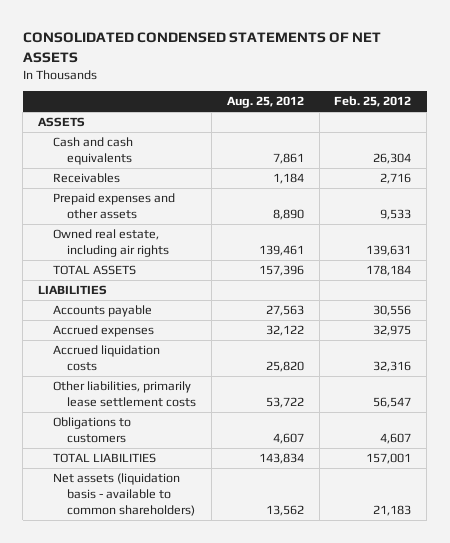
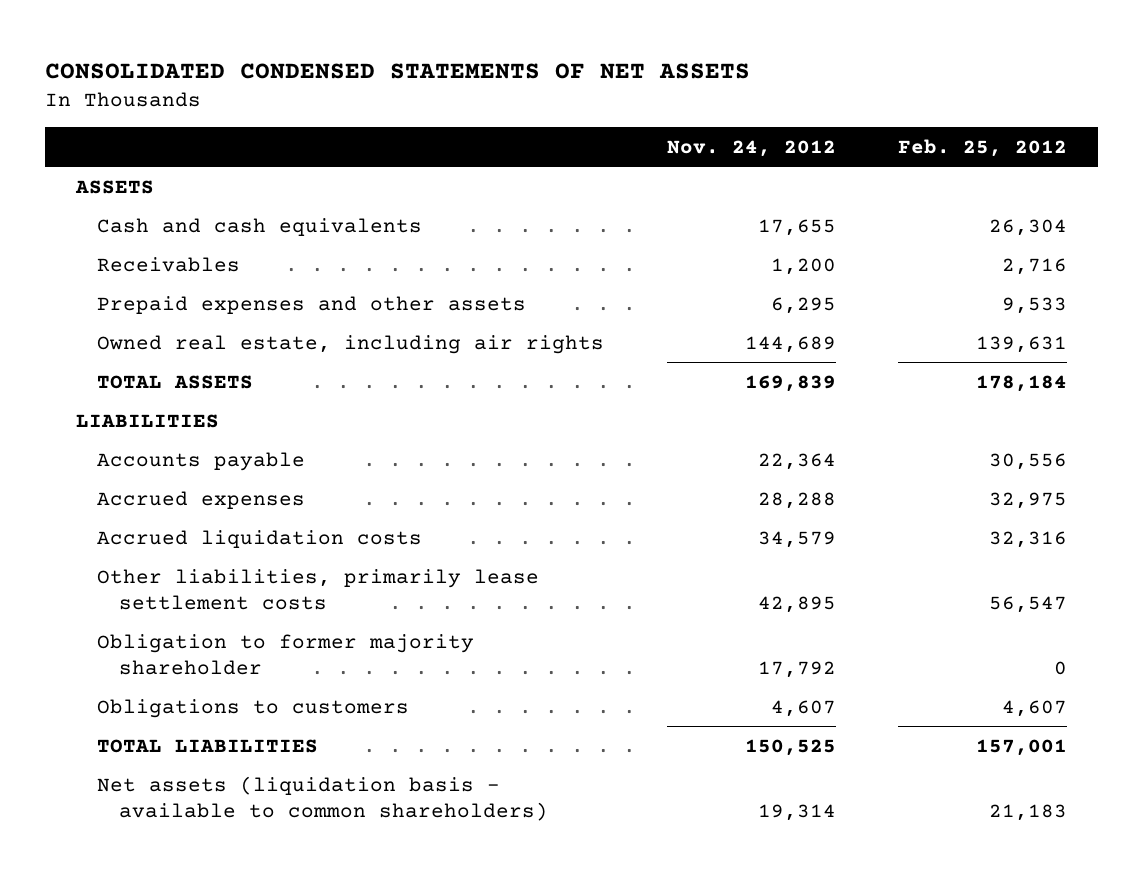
[226,96,304,109] Aug. 25, 2012 -> none
none -> [666,139,836,157] Nov. 24, 2012
none -> [97,633,475,675] Obligation to former majority shareholder

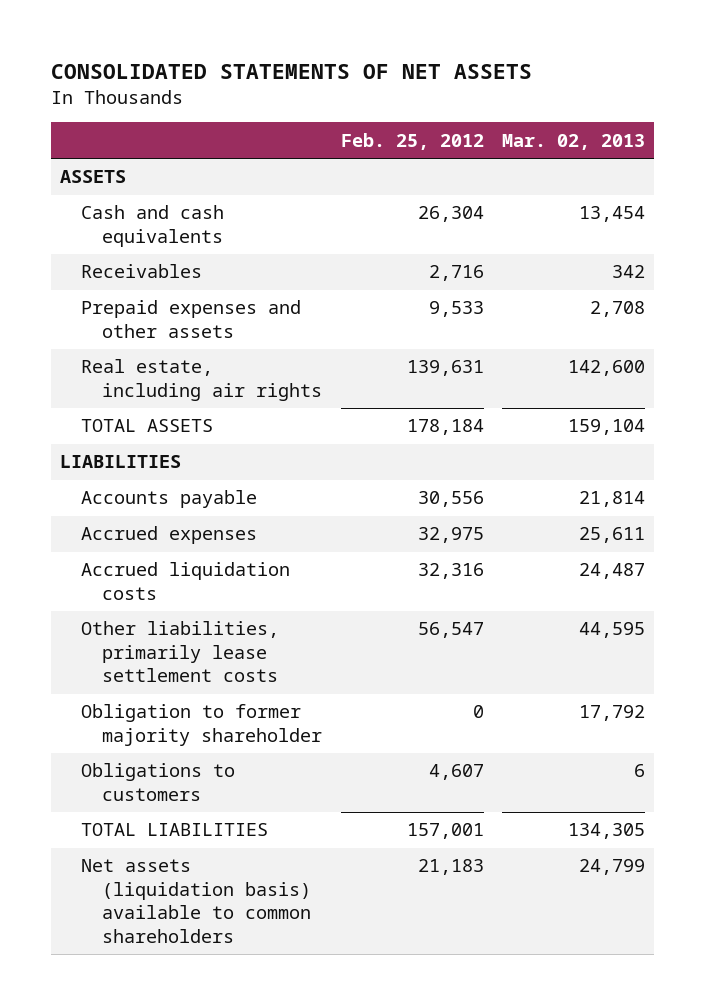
[44,62,750,79] CONSOLIDATED CONDENSED STATEMENTS OF NET ASSETS -> [51,64,533,80] CONSOLIDATED STATEMENTS OF NET ASSETS
[666,139,836,157] Nov. 24, 2012 -> none
none -> [502,133,646,150] Mar. 02, 2013
[97,334,605,354] Owned real estate, including air rights -> [81,359,323,401] Real estate, including air rights
[97,775,548,821] Net assets (liquidation basis - available to common shareholders) -> [81,859,312,943] Net assets (liquidation basis) available to common shareholders

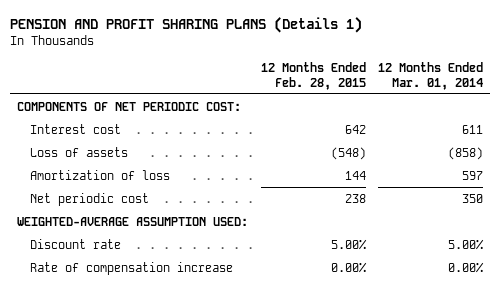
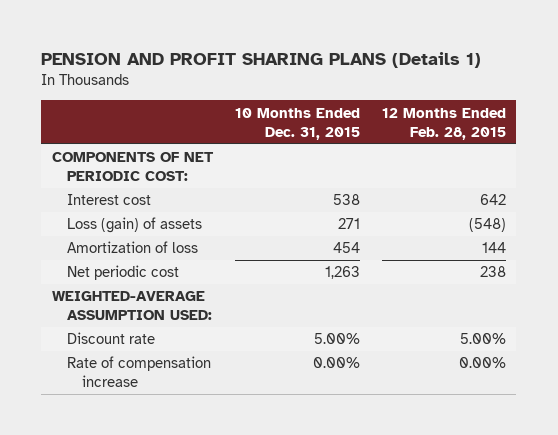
[378,62,484,90] 12 Months Ended Mar. 01, 2014 -> none
none -> [234,107,360,140] 10 Months Ended Dec. 31, 2015
[29,146,128,157] Loss of assets -> [67,217,203,234] Loss (gain) of assets

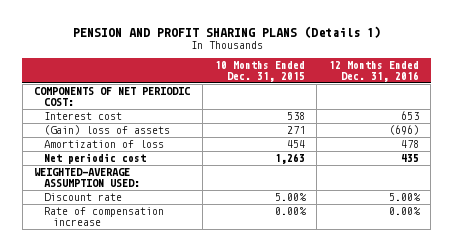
[381,107,506,140] 12 Months Ended Feb. 28, 2015 -> none
none -> [328,61,419,82] 12 Months Ended Dec. 31, 2016
[67,217,203,234] Loss (gain) of assets -> [43,125,170,136] (Gain) loss of assets

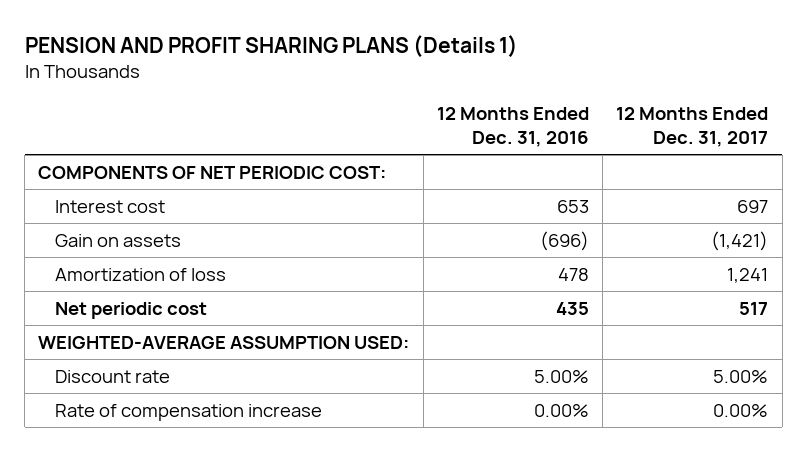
[214,61,305,82] 10 Months Ended Dec. 31, 2015 -> none
none -> [616,106,769,147] 12 Months Ended Dec. 31, 2017
[43,125,170,136] (Gain) loss of assets -> [54,233,181,247] Gain on assets

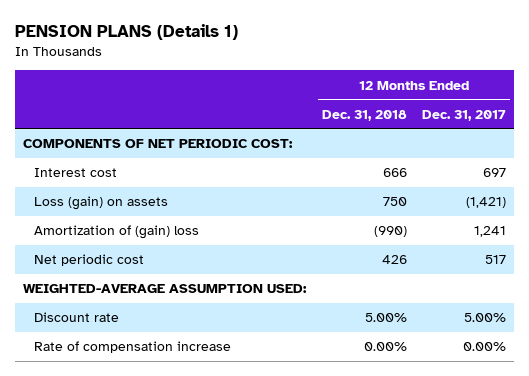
[24,35,518,58] PENSION AND PROFIT SHARING PLANS (Details 1) -> [15,24,239,41] PENSION PLANS (Details 1)
[436,106,589,147] 12 Months Ended Dec. 31, 2016 -> none
none -> [321,109,407,121] Dec. 31, 2018
[54,233,181,247] Gain on assets -> [33,196,168,211] Loss (gain) on assets
[54,267,226,281] Amortization of loss -> [33,225,199,240] Amortization of (gain) loss

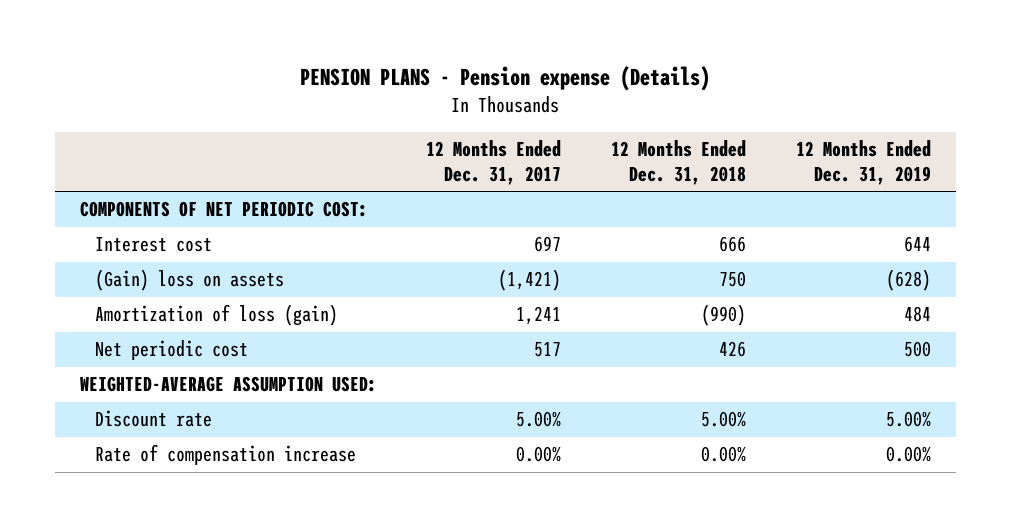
[15,24,239,41] PENSION PLANS (Details 1) -> [300,66,711,92] PENSION PLANS - Pension expense (Details)
none -> [796,140,932,185] 12 Months Ended Dec. 31, 2019
[33,196,168,211] Loss (gain) on assets -> [95,269,285,292] (Gain) loss on assets
[33,225,199,240] Amortization of (gain) loss -> [95,304,339,327] Amortization of loss (gain)

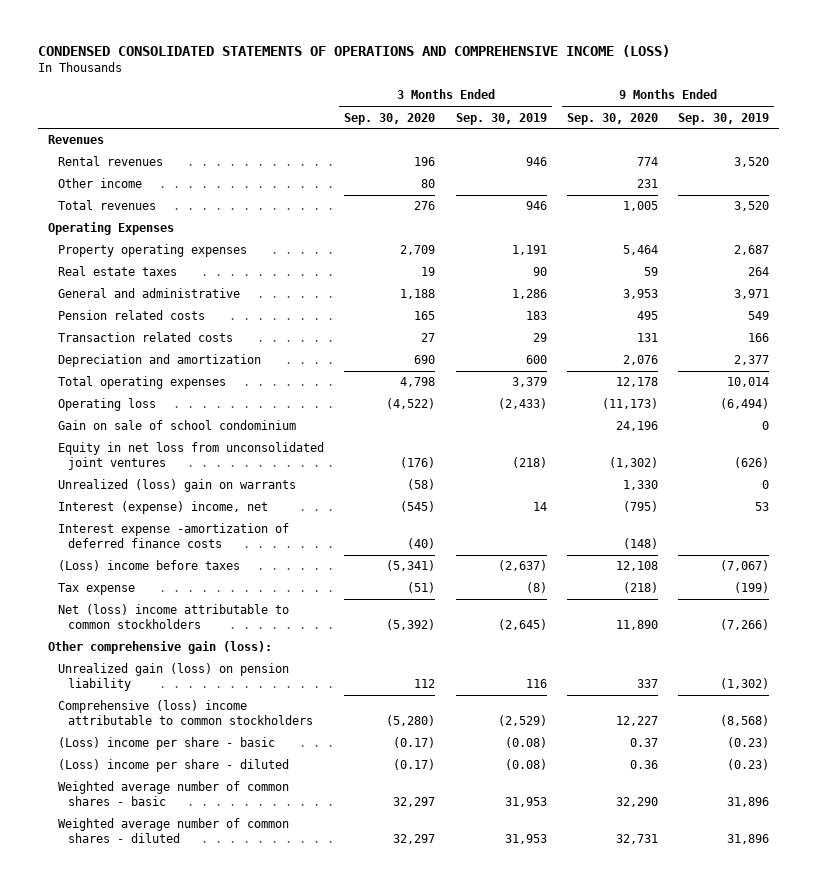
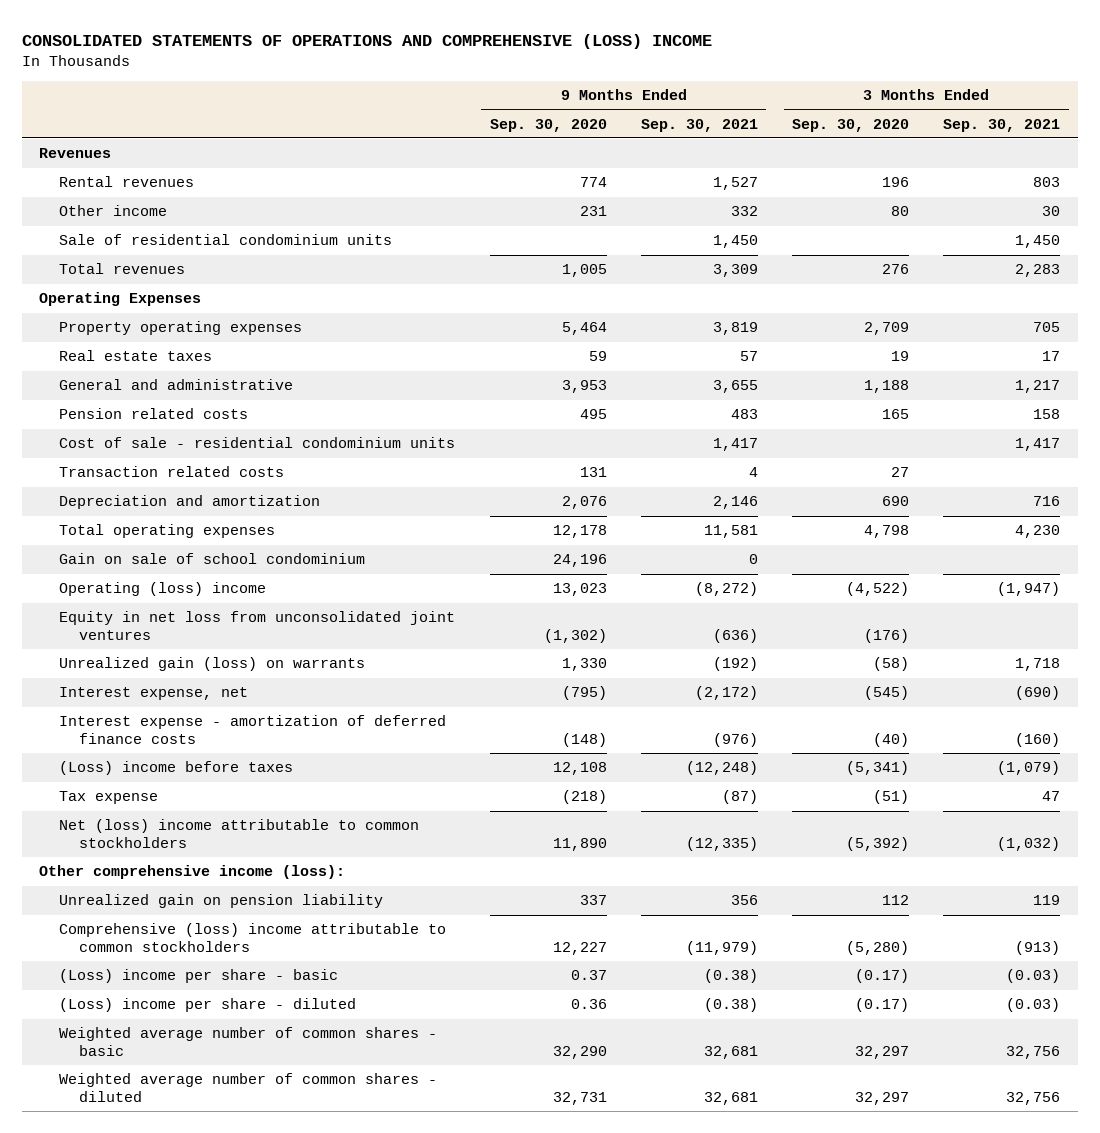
[38,45,671,58] CONDENSED CONSOLIDATED STATEMENTS OF OPERATIONS AND COMPREHENSIVE INCOME (LOSS) -> [22,33,713,49] CONSOLIDATED STATEMENTS OF OPERATIONS AND COMPREHENSIVE (LOSS) INCOME
[455,112,547,125] Sep. 30, 2019 -> none
[677,112,769,125] Sep. 30, 2019 -> none
none -> [640,118,758,132] Sep. 30, 2021
none -> [943,118,1061,132] Sep. 30, 2021
none -> [59,234,393,246] Sale of residential condominium units
none -> [59,437,456,449] Cost of sale - residential condominium units
[58,398,157,412] Operating loss -> none
none -> [59,582,267,597] Operating (loss) income
[58,479,297,493] Unrealized (loss) gain on warrants -> [59,657,366,672] Unrealized gain (loss) on warrants
[58,501,269,515] Interest (expense) income, net -> [59,687,249,701] Interest expense, net
[58,523,290,549] Interest expense -amortization of deferred finance costs -> [59,715,447,744] Interest expense - amortization of deferred finance costs
[48,641,273,655] Other comprehensive gain (loss): -> [39,865,346,880] Other comprehensive income (loss):
[58,663,290,692] Unrealized gain (loss) on pension liability -> [59,894,384,909] Unrealized gain on pension liability

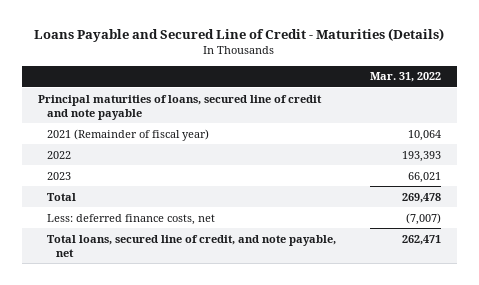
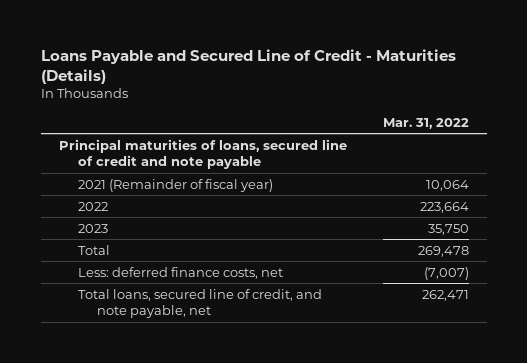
[401,150,441,162] 193,393 -> [419,201,469,213] 223,664
[407,171,441,183] 66,021 -> [427,223,469,235] 35,750

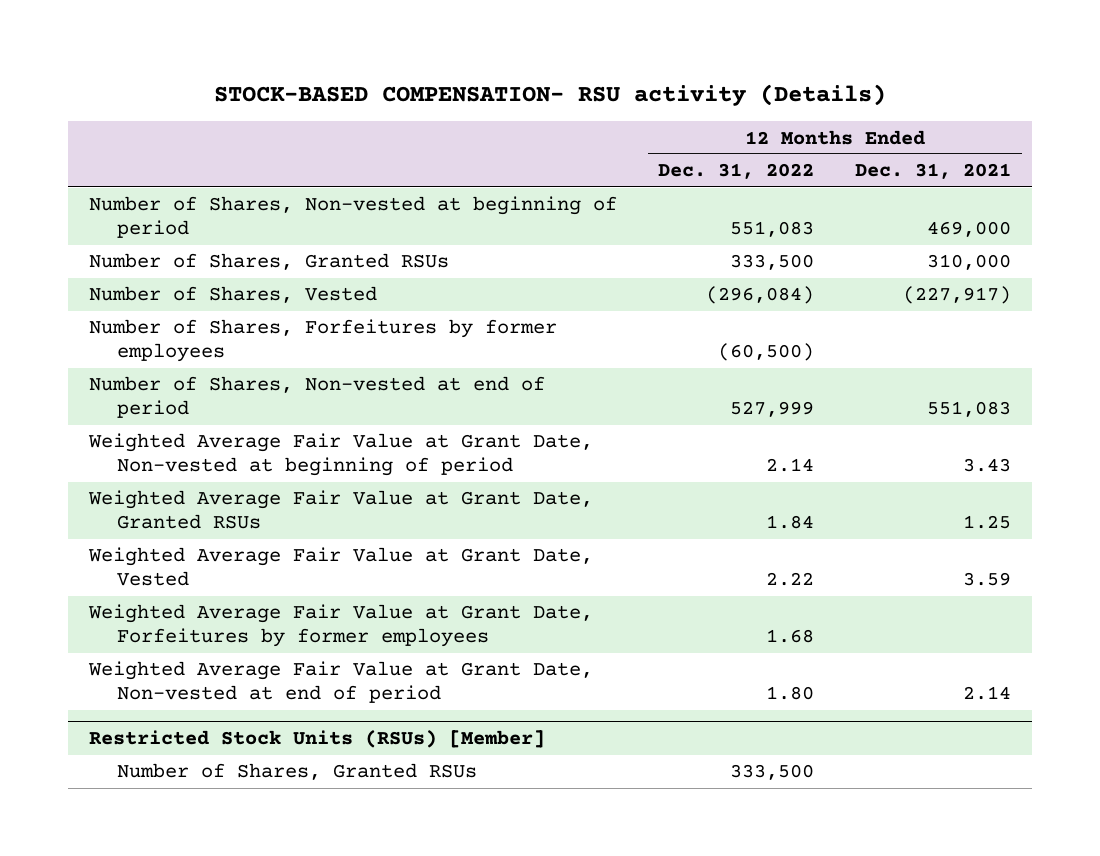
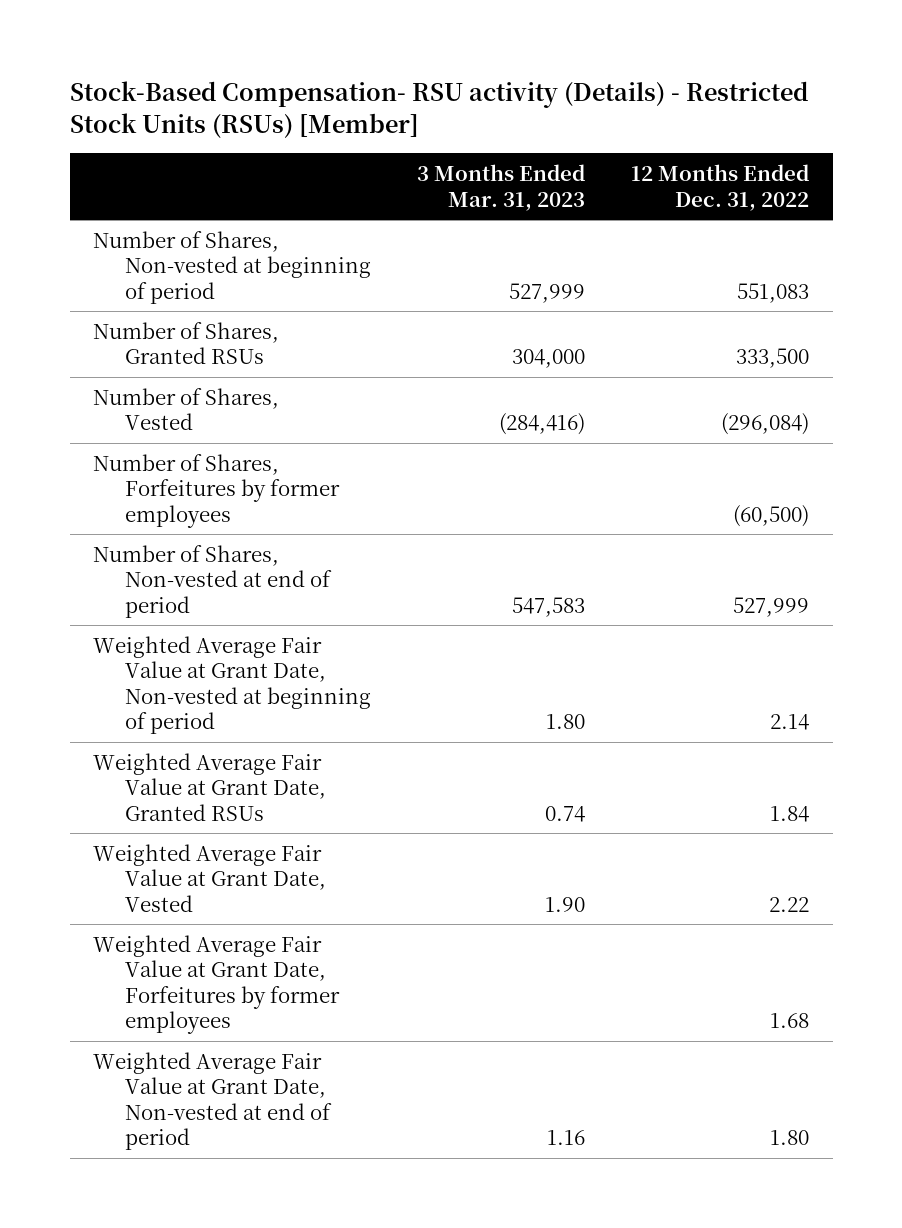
[214,83,887,106] STOCK-BASED COMPENSATION- RSU activity (Details) -> [69,81,808,139] Stock-Based Compensation- RSU activity (Details) - Restricted Stock Units (RSUs) [Member]
[855,163,1012,180] Dec. 31, 2021 -> none
none -> [417,164,586,211] 3 Months Ended Mar. 31, 2023
[89,730,546,749] Restricted Stock Units (RSUs) [Member] -> none
[116,763,477,781] Number of Shares, Granted RSUs -> none

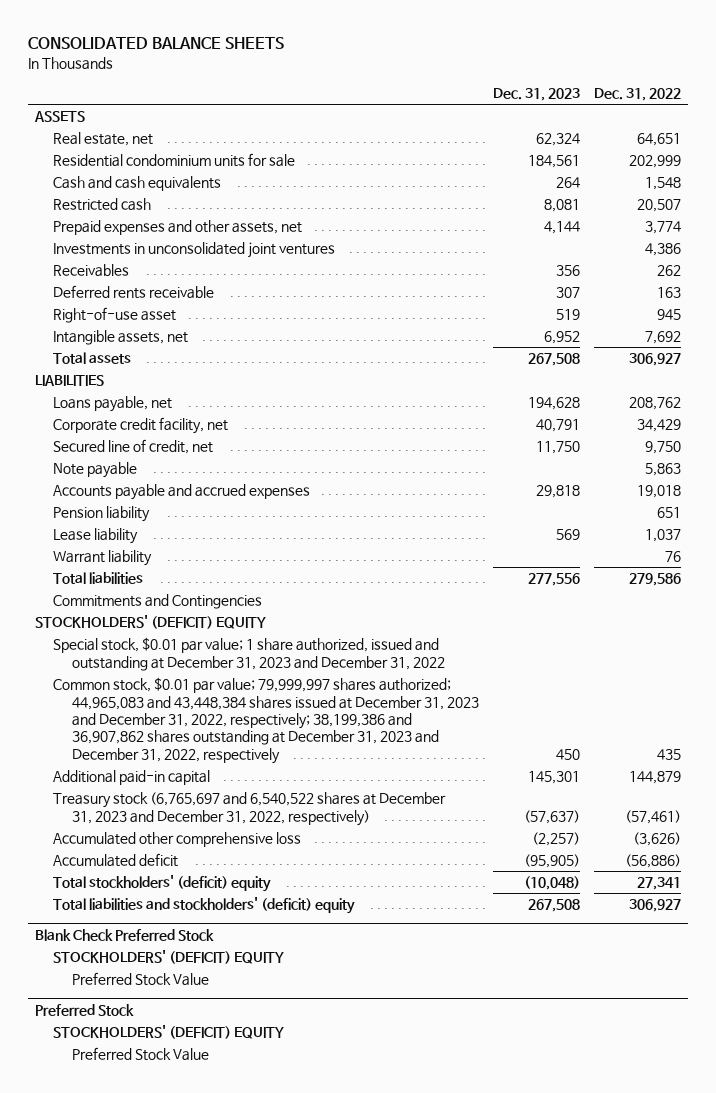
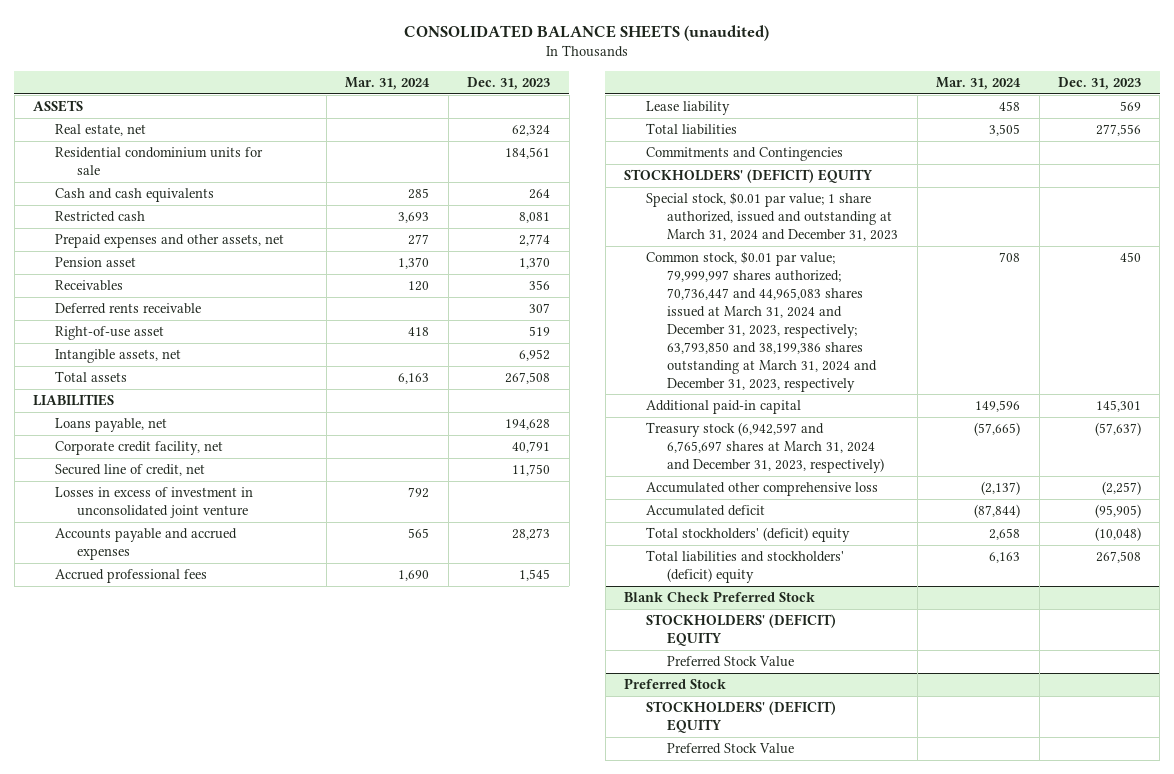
[27,37,284,50] CONSOLIDATED BALANCE SHEETS -> [404,24,770,41] CONSOLIDATED BALANCE SHEETS (unaudited)
[593,87,681,101] Dec. 31, 2022 -> none
none -> [345,76,431,90] Mar. 31, 2024
[53,242,336,259] Investments in unconsolidated joint ventures -> none
[543,221,580,235] 4,144 -> [519,234,551,247] 2,774
none -> [54,257,136,268] Pension asset
[53,462,138,479] Note payable -> none
[53,506,151,523] Pension liability -> none
none -> [54,487,253,519] Losses in excess of investment in unconsolidated joint venture
[535,485,580,499] 29,818 -> [512,528,551,541] 28,273
none -> [54,569,207,584] Accrued professional fees
[53,550,153,567] Warrant liability -> none
[53,637,445,671] Special stock, $0.01 par value; 1 share authorized, issued and outstanding at December 31, 2023 and December 31, 2022 -> [645,192,899,242] Special stock, $0.01 par value; 1 share authorized, issued and outstanding at March 31, 2024 and December 31, 2023
[53,677,479,764] Common stock, $0.01 par value; 79,999,997 shares authorized; 44,965,083 and 43,448,384 shares issued at December 31, 2023 and December 31, 2022, respectively; 38,199,386 and 36,907,862 shares outstanding at December 31, 2023 and December 31, 2022, respectively -> [645,251,878,392] Common stock, $0.01 par value; 79,999,997 shares authorized; 70,736,447 and 44,965,083 shares issued at March 31, 2024 and December 31, 2023, respectively; 63,793,850 and 38,199,386 shares outstanding at March 31, 2024 and December 31, 2023, respectively
[53,792,447,826] Treasury stock (6,765,697 and 6,540,522 shares at December 31, 2023 and December 31, 2022, respectively) -> [645,422,885,474] Treasury stock (6,942,597 and 6,765,697 shares at March 31, 2024 and December 31, 2023, respectively)

